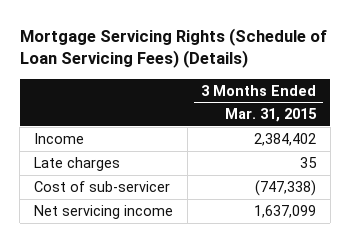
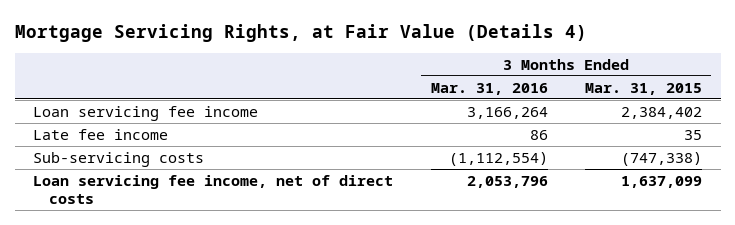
[19,28,327,69] Mortgage Servicing Rights (Schedule of Loan Servicing Fees) (Details) -> [14,23,587,42] Mortgage Servicing Rights, at Fair Value (Details 4)
none -> [430,82,548,95] Mar. 31, 2016
[34,132,85,144] Income -> [33,105,259,121] Loan servicing fee income
[34,156,121,171] Late charges -> [33,128,169,140] Late fee income
[34,180,171,192] Cost of sub-servicer -> [33,151,205,167] Sub-servicing costs
[34,204,174,219] Net servicing income -> [33,174,394,205] Loan servicing fee income, net of direct costs

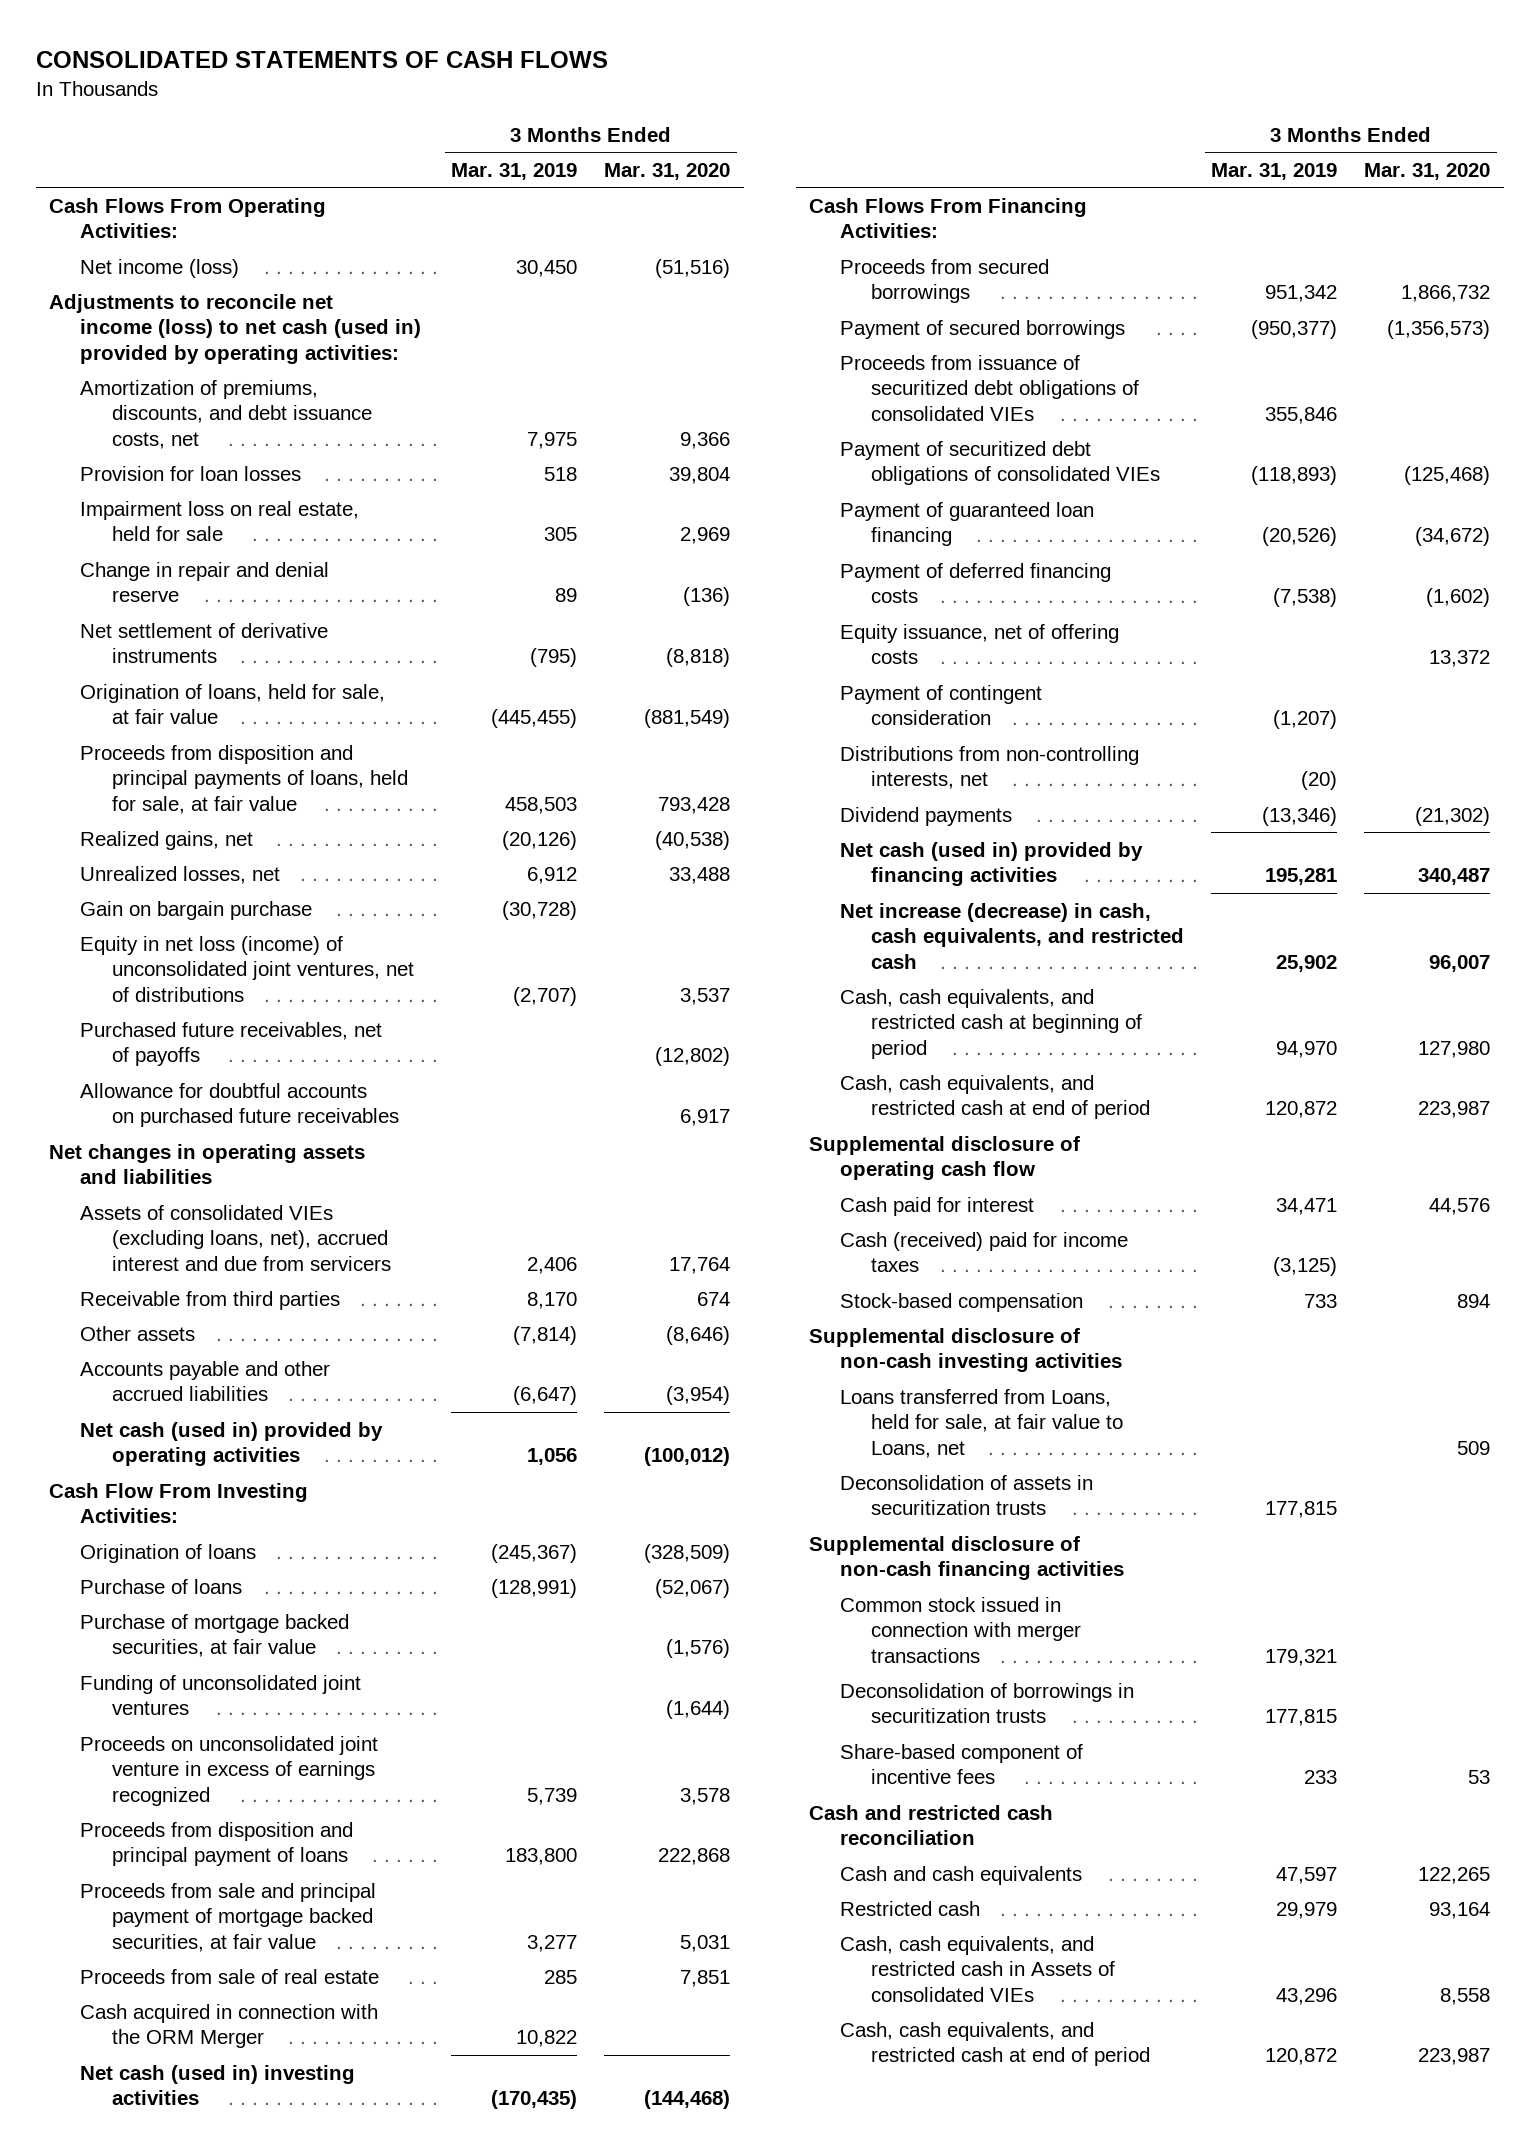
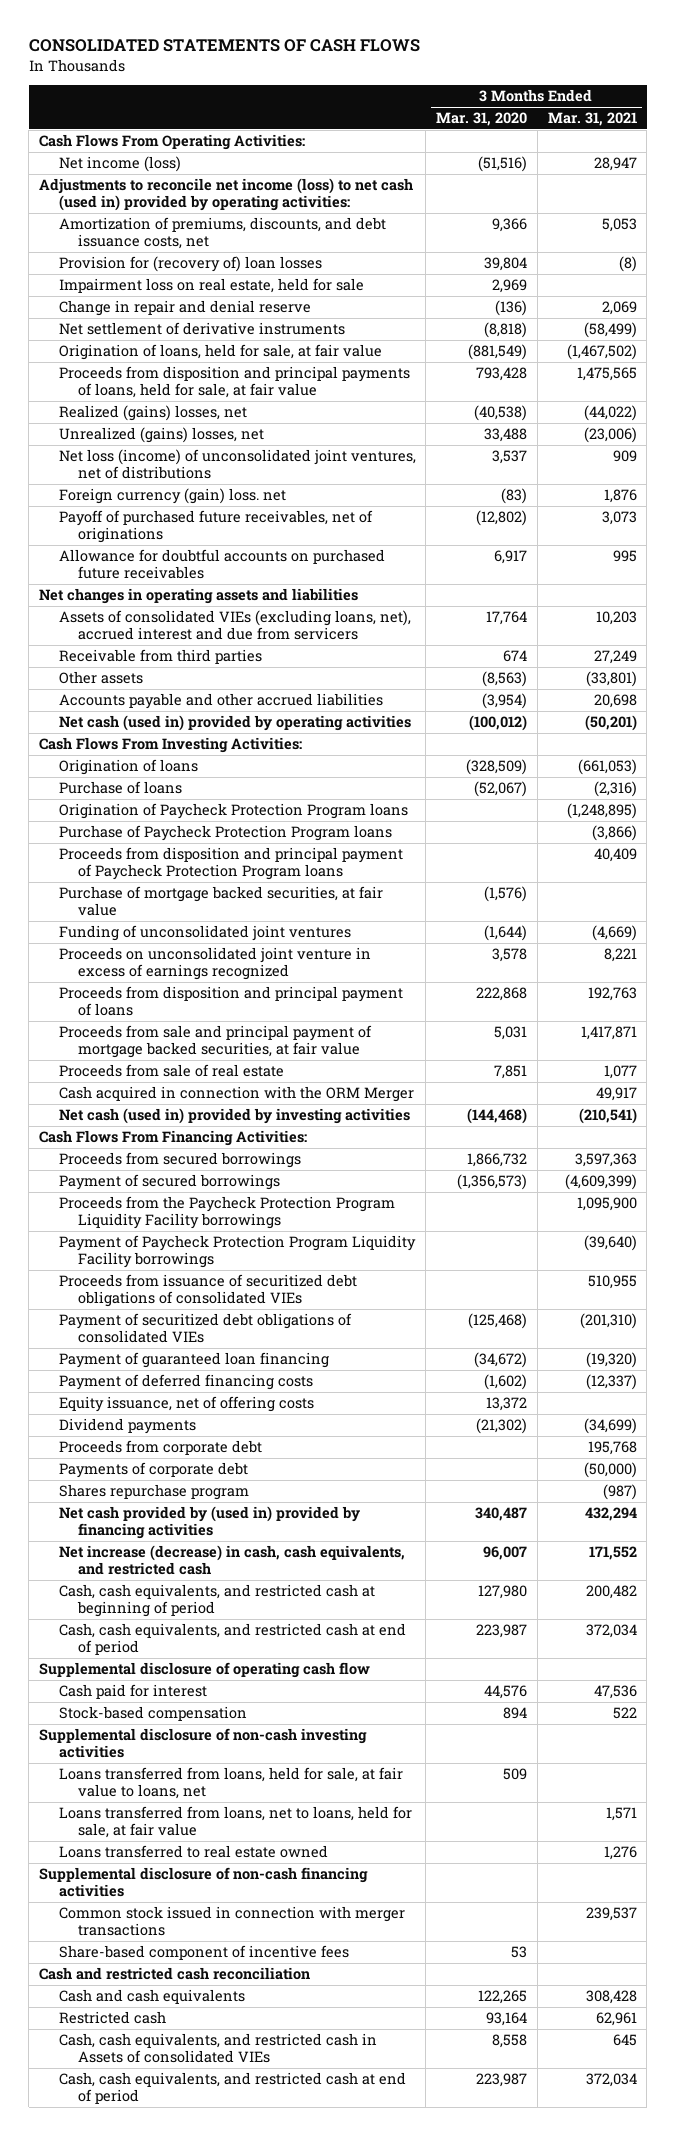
[451,162,578,180] Mar. 31, 2019 -> none
none -> [547,112,637,127] Mar. 31, 2021
[80,465,302,481] Provision for loan losses -> [58,256,322,273] Provision for (recovery of) loan losses
[80,900,313,920] Gain on bargain purchase -> none
[80,830,254,850] Realized gains, net -> [58,405,247,422] Realized (gains) losses, net
[80,865,281,884] Unrealized losses, net -> [58,427,264,444] Unrealized (gains) losses, net
[80,935,414,1002] Equity in net loss (income) of unconsolidated joint ventures, net of distributions -> [58,449,416,480] Net loss (income) of unconsolidated joint ventures, net of distributions
none -> [58,488,286,505] Foreign currency (gain) loss. net
[80,1021,383,1067] Purchased future receivables, net of payoffs -> [58,510,373,544] Payoff of purchased future receivables, net of originations
[666,1325,731,1345] (8,646) -> [482,671,528,688] (8,563)
[49,1482,309,1524] Cash Flow From Investing Activities: -> [39,737,303,754] Cash Flows From Investing Activities:
none -> [58,803,408,820] Origination of Paycheck Protection Program loans
none -> [58,825,392,842] Purchase of Paycheck Protection Program loans
none -> [58,847,403,881] Proceeds from disposition and principal payment of Paycheck Protection Program loans
[80,2064,356,2106] Net cash (used in) investing activities -> [58,1108,410,1125] Net cash (used in) provided by investing activities
none -> [58,1196,395,1230] Proceeds from the Paycheck Protection Program Liquidity Facility borrowings
none -> [58,1235,416,1269] Payment of Paycheck Protection Program Liquidity Facility borrowings
[840,684,1043,726] Payment of contingent consideration -> none
[840,745,1140,790] Distributions from non-controlling interests, net -> none
none -> [58,1440,262,1456] Proceeds from corporate debt
none -> [58,1462,248,1479] Payments of corporate debt
none -> [58,1484,249,1501] Shares repurchase program
[840,841,1144,887] Net cash (used in) provided by financing activities -> [58,1506,360,1540] Net cash provided by (used in) provided by financing activities
[840,1231,1129,1273] Cash (received) paid for income taxes -> none
[840,1474,1094,1516] Deconsolidation of assets in securitization trusts -> none
[840,1388,1124,1458] Loans transferred from Loans, held for sale, at fair value to Loans, net -> [58,1767,403,1800] Loans transferred from loans, held for sale, at fair value to loans, net
none -> [58,1806,412,1839] Loans transferred from loans, net to loans, held for sale, at fair value
none -> [58,1845,328,1859] Loans transferred to real estate owned
[840,1682,1135,1724] Deconsolidation of borrowings in securitization trusts -> none

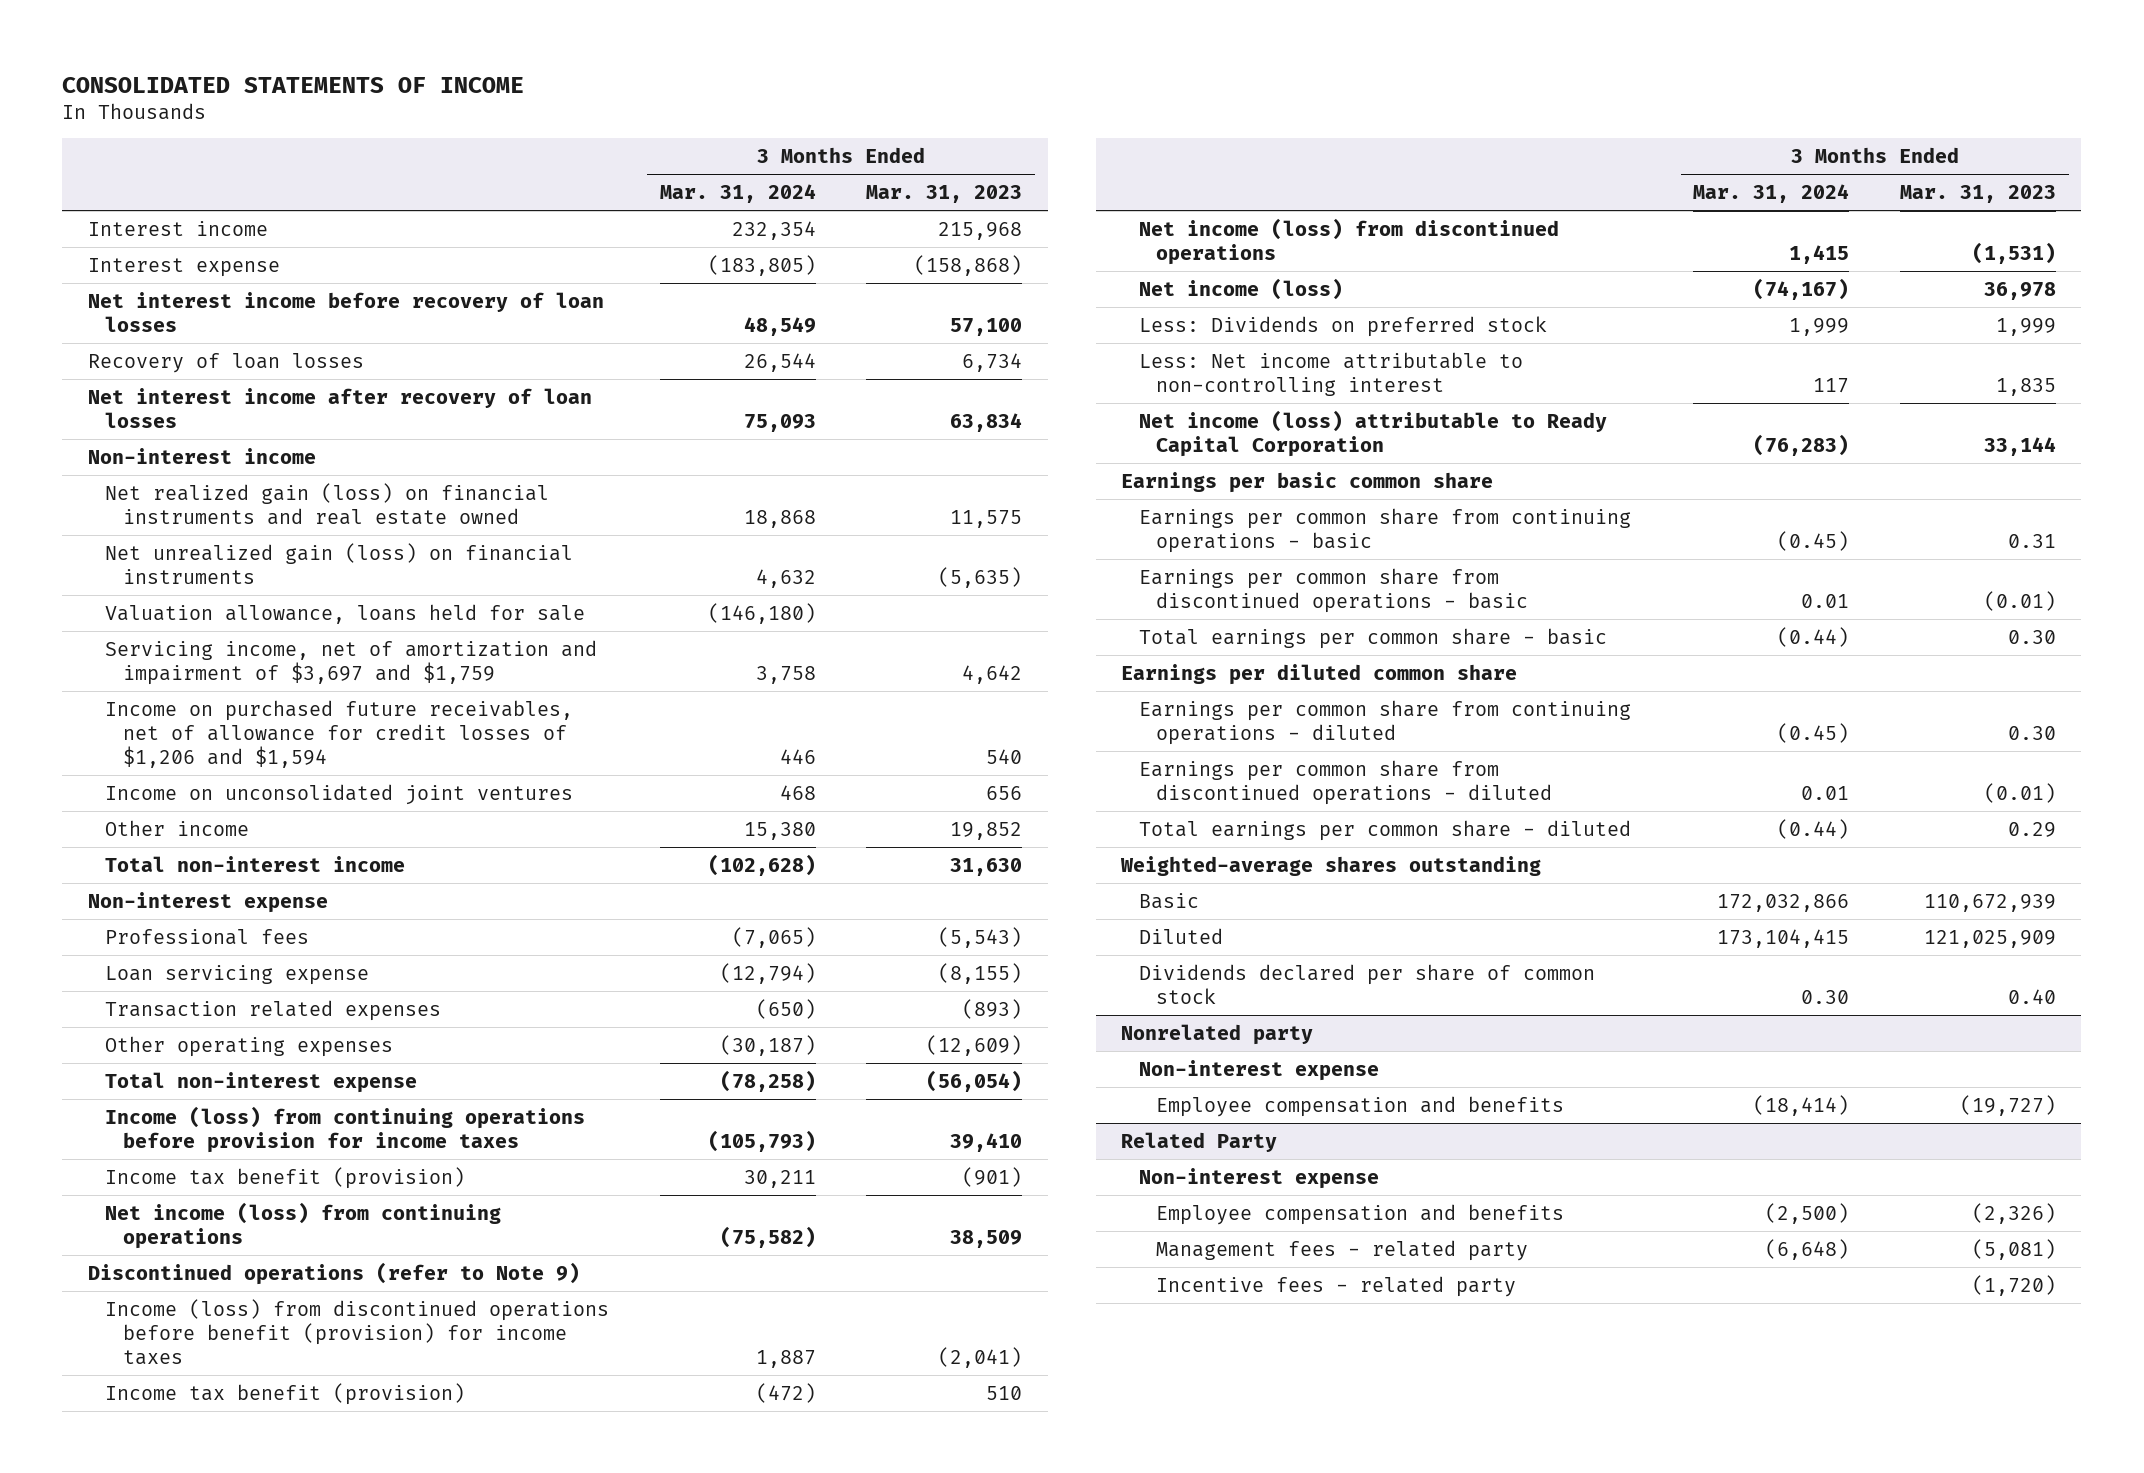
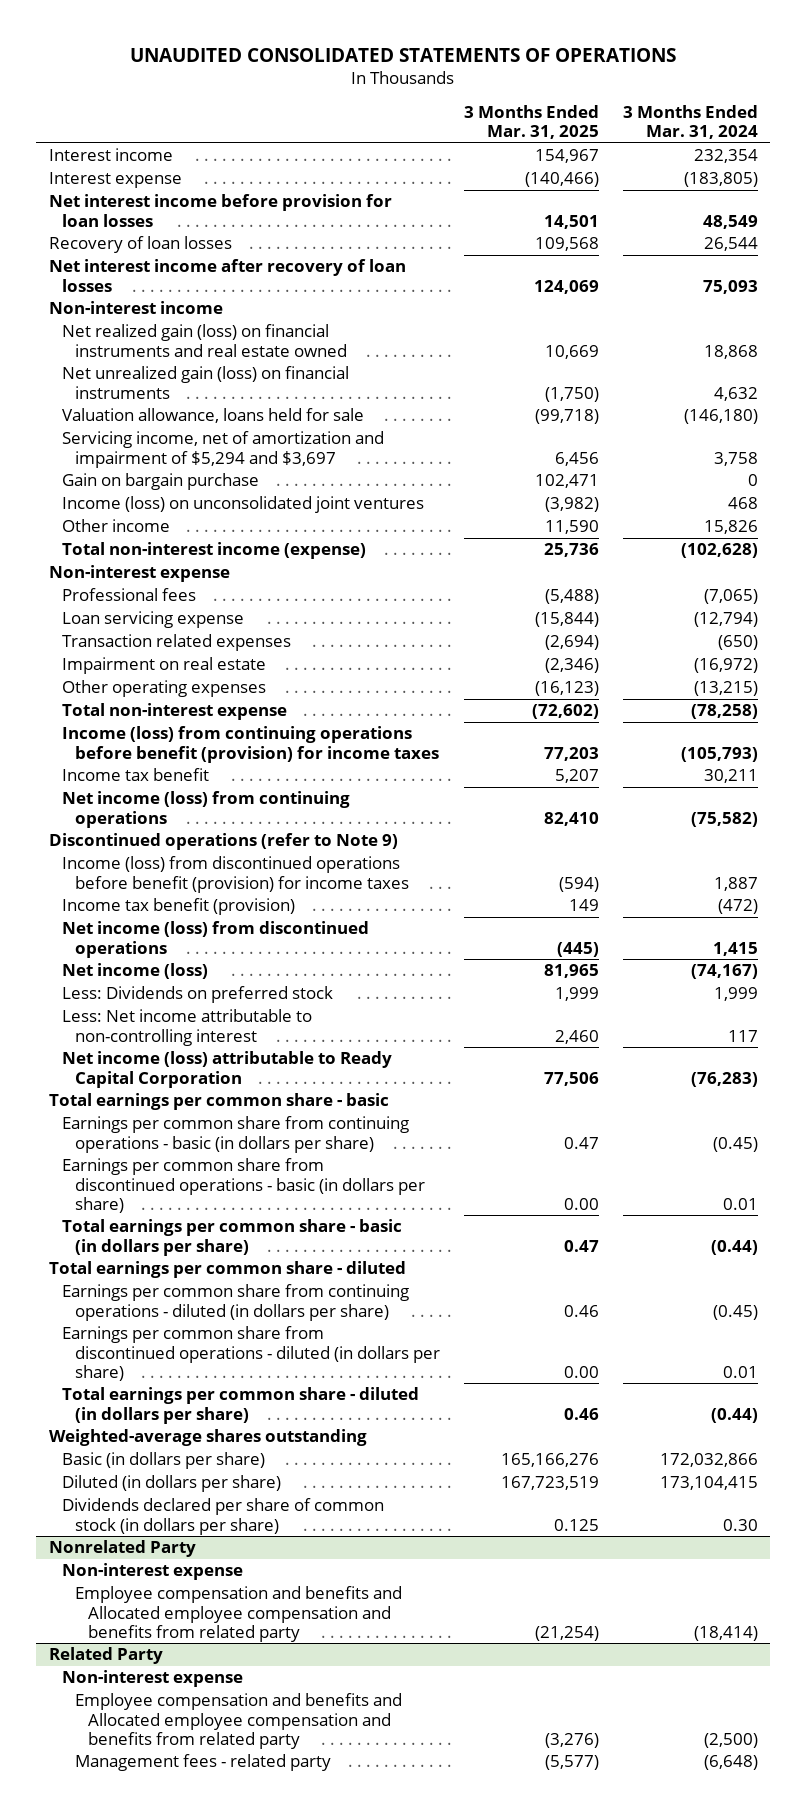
[62,76,525,93] CONSOLIDATED STATEMENTS OF INCOME -> [130,48,677,63] UNAUDITED CONSOLIDATED STATEMENTS OF OPERATIONS
[866,185,1023,204] Mar. 31, 2023 -> none
none -> [464,105,600,140] 3 Months Ended Mar. 31, 2025
[87,291,604,332] Net interest income before recovery of loan losses -> [48,194,392,227] Net interest income before provision for loan losses
[105,699,574,769] Income on purchased future receivables, net of allowance for credit losses of $1,206 and $1,594 -> none
[105,639,598,685] Servicing income, net of amortization and impairment of $3,697 and $1,759 -> [61,431,384,468] Servicing income, net of amortization and impairment of $5,294 and $3,697
none -> [61,473,259,491] Gain on bargain purchase
[105,783,574,805] Income on unconsolidated joint ventures -> [61,496,424,514] Income (loss) on unconsolidated joint ventures
[743,821,816,840] 15,380 -> [704,520,759,535] 15,826
[105,855,406,872] Total non-interest income -> [61,542,366,560] Total non-interest income (expense)
none -> [61,657,266,675] Impairment on real estate
[719,1034,816,1056] (30,187) -> [694,681,759,697] (13,215)
[105,1105,586,1153] Income (loss) from continuing operations before provision for income taxes -> [61,726,439,763] Income (loss) from continuing operations before benefit (provision) for income taxes
[105,1166,466,1189] Income tax benefit (provision) -> [61,768,209,782] Income tax benefit
[1121,471,1494,493] Earnings per basic common share -> [48,1093,389,1111] Total earnings per common share - basic
[1138,507,1631,553] Earnings per common share from continuing operations - basic -> [61,1116,409,1153] Earnings per common share from continuing operations - basic (in dollars per share)
[1138,567,1529,613] Earnings per common share from discontinued operations - basic -> [61,1158,425,1213] Earnings per common share from discontinued operations - basic (in dollars per share)
[1138,627,1607,649] Total earnings per common share - basic -> [61,1219,402,1256] Total earnings per common share - basic (in dollars per share)
[1121,663,1518,685] Earnings per diluted common share -> [48,1261,406,1279] Total earnings per common share - diluted
[1138,699,1631,745] Earnings per common share from continuing operations - diluted -> [61,1284,409,1321] Earnings per common share from continuing operations - diluted (in dollars per share)
[1138,759,1553,805] Earnings per common share from discontinued operations - diluted -> [61,1326,440,1381] Earnings per common share from discontinued operations - diluted (in dollars per share)
[1138,819,1631,841] Total earnings per common share - diluted -> [61,1387,419,1424] Total earnings per common share - diluted (in dollars per share)
[1138,892,1199,909] Basic -> [61,1452,265,1470] Basic (in dollars per share)
[1138,927,1223,944] Diluted -> [61,1475,281,1493] Diluted (in dollars per share)
[1138,963,1595,1004] Dividends declared per share of common stock -> [61,1498,384,1535] Dividends declared per share of common stock (in dollars per share)
[1121,1023,1314,1045] Nonrelated party -> [48,1540,196,1558] Nonrelated Party
[1156,1095,1565,1117] Employee compensation and benefits -> [74,1586,402,1642] Employee compensation and benefits and Allocated employee compensation and benefits from related party
[1156,1203,1565,1225] Employee compensation and benefits -> [74,1693,402,1749] Employee compensation and benefits and Allocated employee compensation and benefits from related party
[1156,1275,1517,1297] Incentive fees - related party -> none

